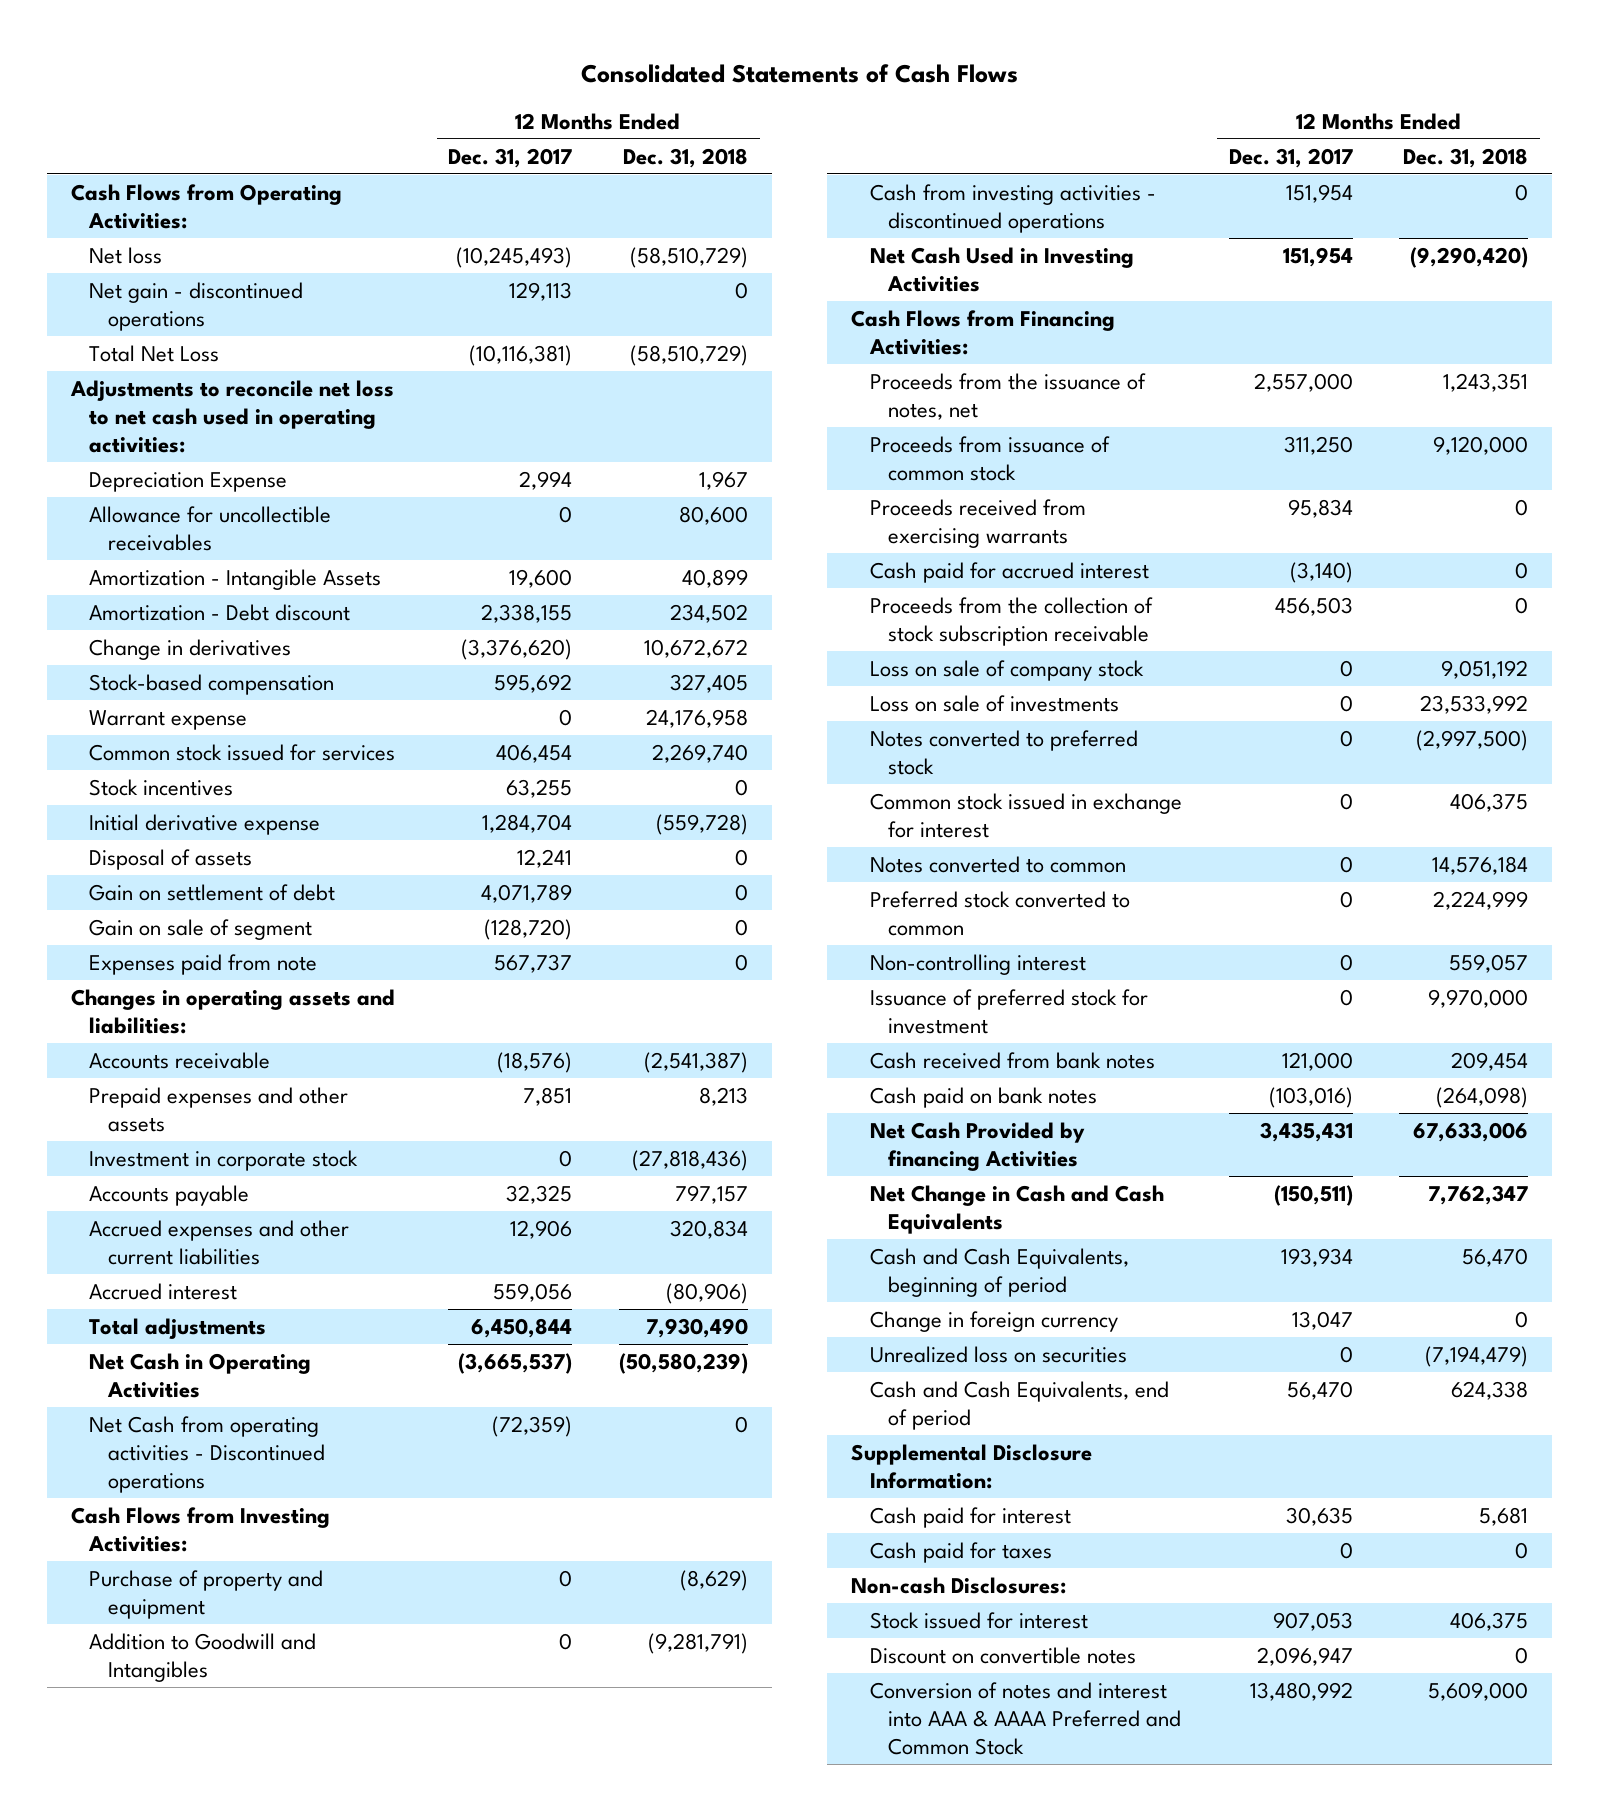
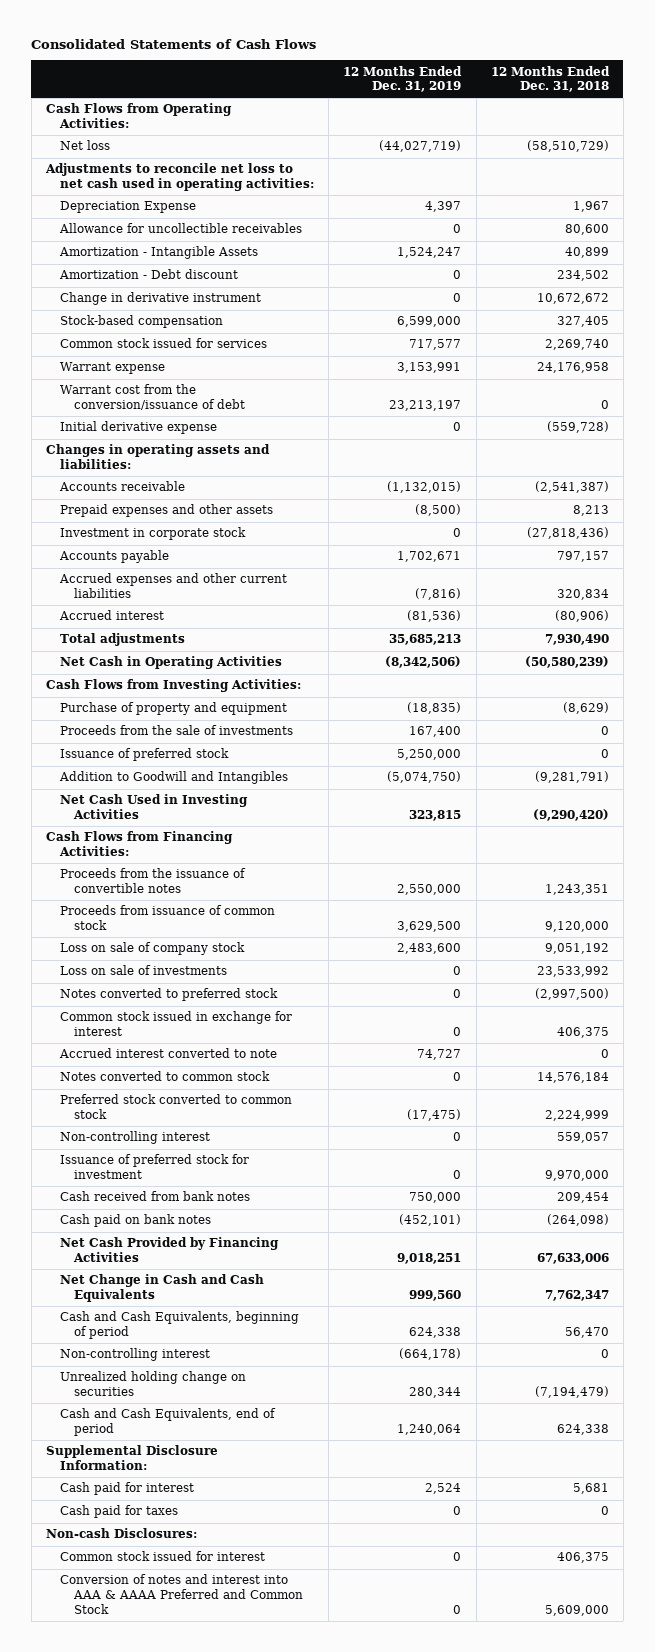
[448,147,573,168] Dec. 31, 2017 -> none
none -> [343,65,463,93] 12 Months Ended Dec. 31, 2019
[89,281,304,332] Net gain - discontinued operations -> none
[89,344,220,362] Total Net Loss -> none
[89,638,292,660] Change in derivatives -> [60,292,262,306] Change in derivative instrument
[89,778,234,796] Stock incentives -> none
[89,709,248,730] Warrant expense -> [60,362,166,375] Warrant expense
none -> [60,384,246,410] Warrant cost from the conversion/issuance of debt
[89,848,253,870] Disposal of assets -> none
[89,883,336,901] Gain on settlement of debt -> none
[89,918,313,940] Gain on sale of segment -> none
[89,953,318,975] Expenses paid from note -> none
[89,1415,326,1494] Net Cash from operating activities - Discontinued operations -> none
none -> [60,725,294,736] Proceeds from the sale of investments
none -> [60,748,230,762] Issuance of preferred stock
[869,183,1156,234] Cash from investing activities - discontinued operations -> none
[869,372,1146,421] Proceeds from the issuance of notes, net -> [60,868,247,893] Proceeds from the issuance of convertible notes
[869,498,1086,549] Proceeds received from exercising warrants -> none
[869,561,1149,583] Cash paid for accrued interest -> none
[869,596,1153,647] Proceeds from the collection of stock subscription receivable -> none
none -> [59,1048,278,1059] Accrued interest converted to note
[869,855,1126,873] Notes converted to common -> [60,1071,271,1082] Notes converted to common stock
[869,890,1130,937] Preferred stock converted to common -> [60,1094,293,1119] Preferred stock converted to common stock
[869,1121,1085,1172] Net Cash Provided by financing Activities -> [60,1237,280,1262] Net Cash Provided by Financing Activities
[869,1310,1118,1332] Change in foreign currency -> none
none -> [60,1348,211,1362] Non-controlling interest
[869,1345,1127,1363] Unrealized loss on securities -> [60,1371,247,1396] Unrealized holding change on securities
[869,1646,1136,1664] Discount on convertible notes -> none
[869,1611,1088,1629] Stock issued for interest -> [60,1551,266,1562] Common stock issued for interest

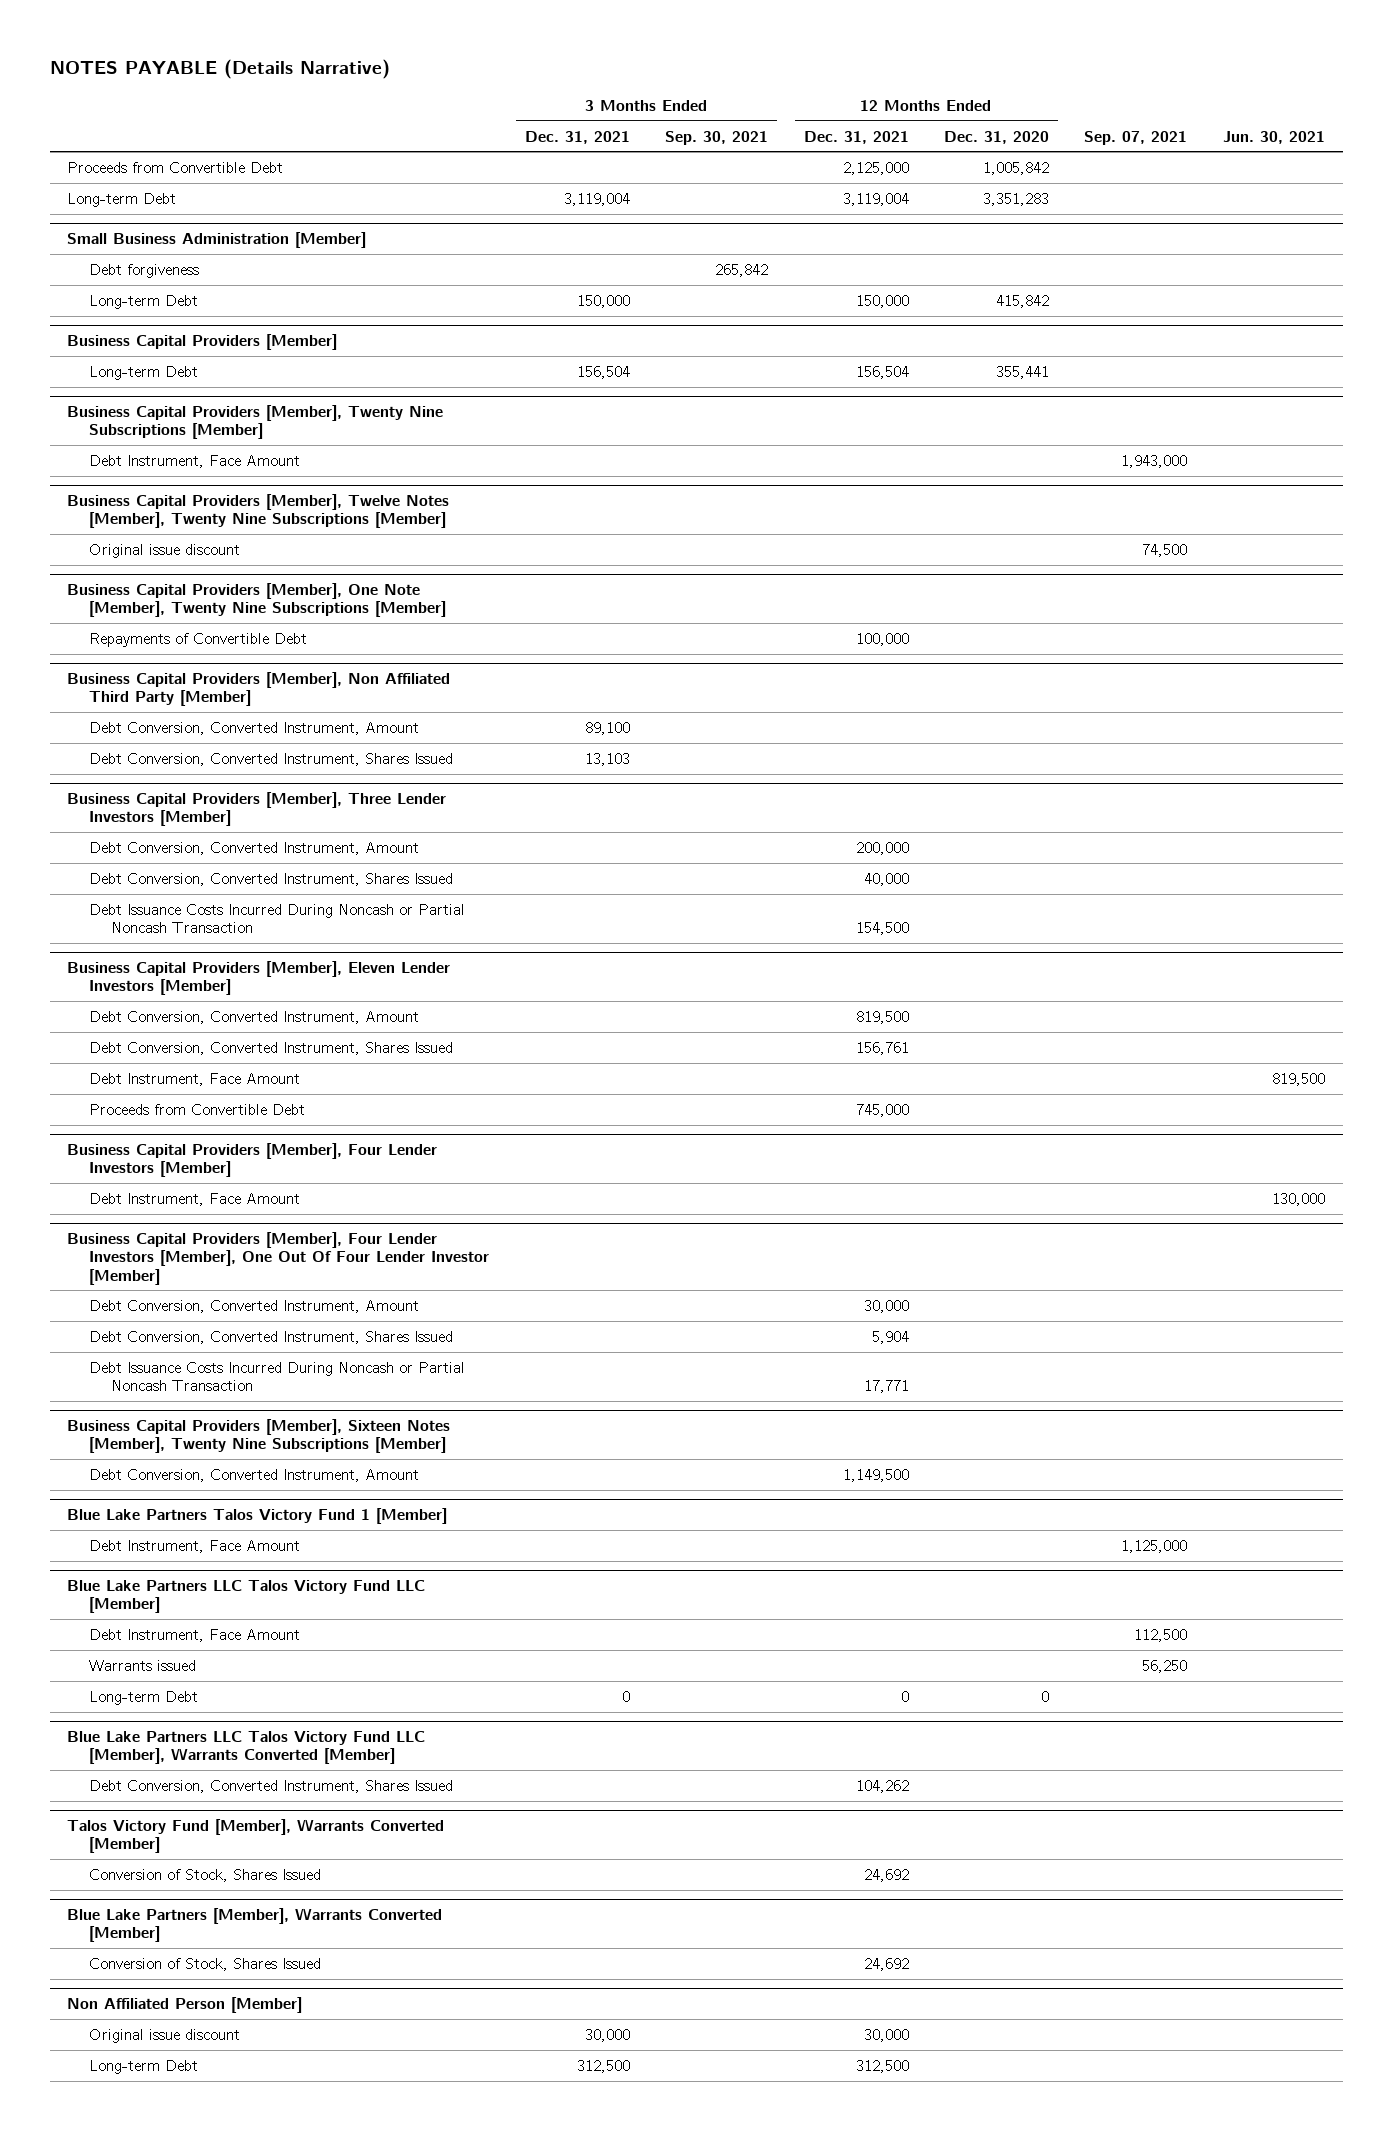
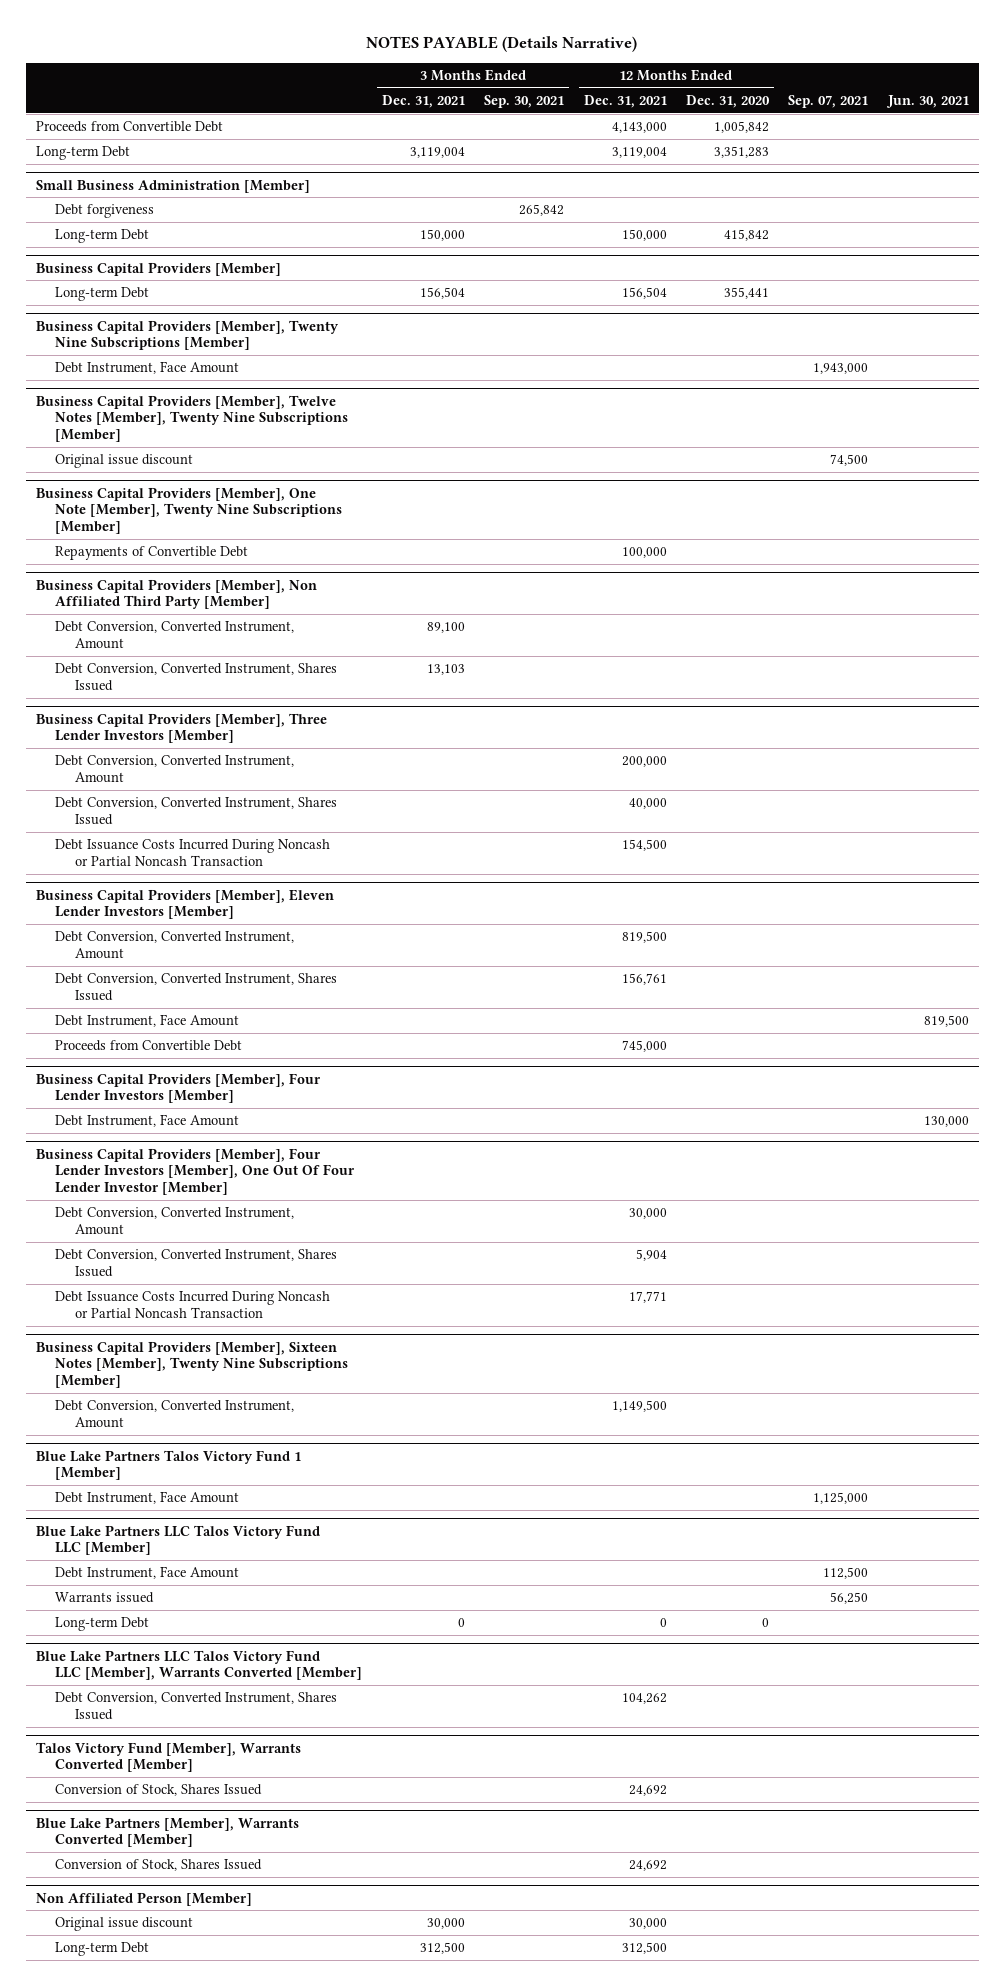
[842,161,909,175] 2,125,000 -> [611,122,667,134] 4,143,000

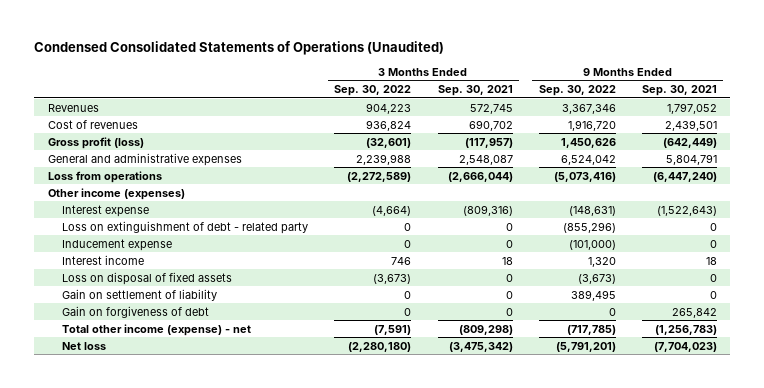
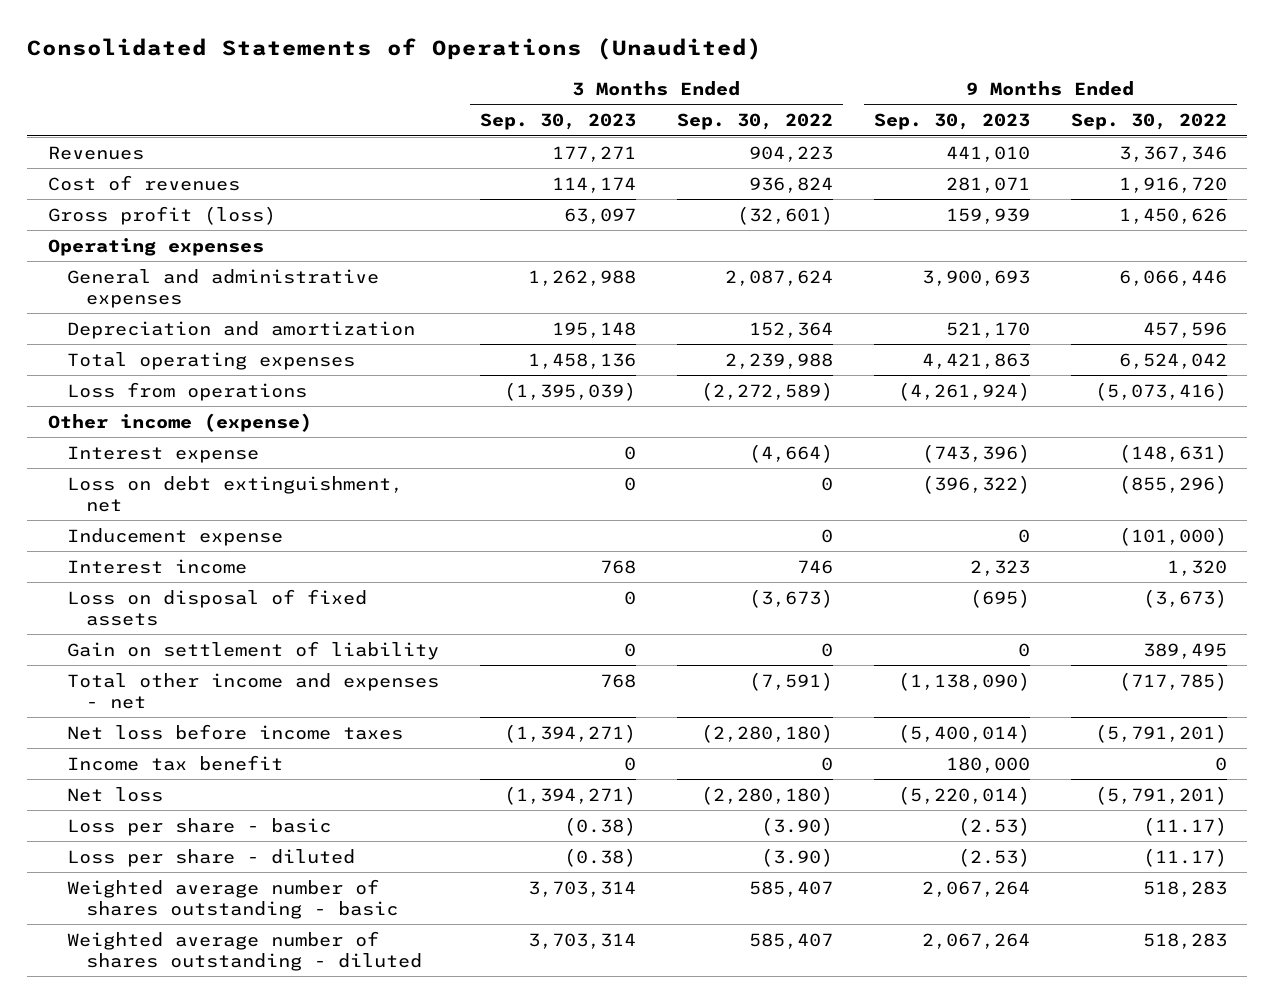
[34,40,445,55] Condensed Consolidated Statements of Operations (Unaudited) -> [27,37,763,60] Consolidated Statements of Operations (Unaudited)
[437,85,513,97] Sep. 30, 2021 -> none
[641,85,717,97] Sep. 30, 2021 -> none
none -> [479,112,636,130] Sep. 30, 2023
none -> [873,112,1030,130] Sep. 30, 2023
none -> [47,237,264,256] Operating expenses
[356,153,412,165] 2,239,988 -> [724,269,833,286] 2,087,624
[560,154,616,165] 6,524,042 -> [1118,269,1227,286] 6,066,446
none -> [66,320,415,339] Depreciation and amortization
none -> [66,351,355,370] Total operating expenses
[47,187,185,200] Other income (expenses) -> [47,412,312,432] Other income (expense)
[62,220,309,234] Loss on extinguishment of debt - related party -> [66,475,403,512] Loss on debt extinguishment, net
[62,305,210,318] Gain on forgiveness of debt -> none
[62,323,252,336] Total other income (expense) - net -> [66,672,439,709] Total other income and expenses - net
none -> [66,723,403,740] Net loss before income taxes
none -> [66,754,283,771] Income tax benefit
none -> [66,817,331,836] Loss per share - basic
none -> [66,848,355,867] Loss per share - diluted
none -> [66,878,398,919] Weighted average number of shares outstanding - basic
none -> [66,930,422,971] Weighted average number of shares outstanding - diluted

